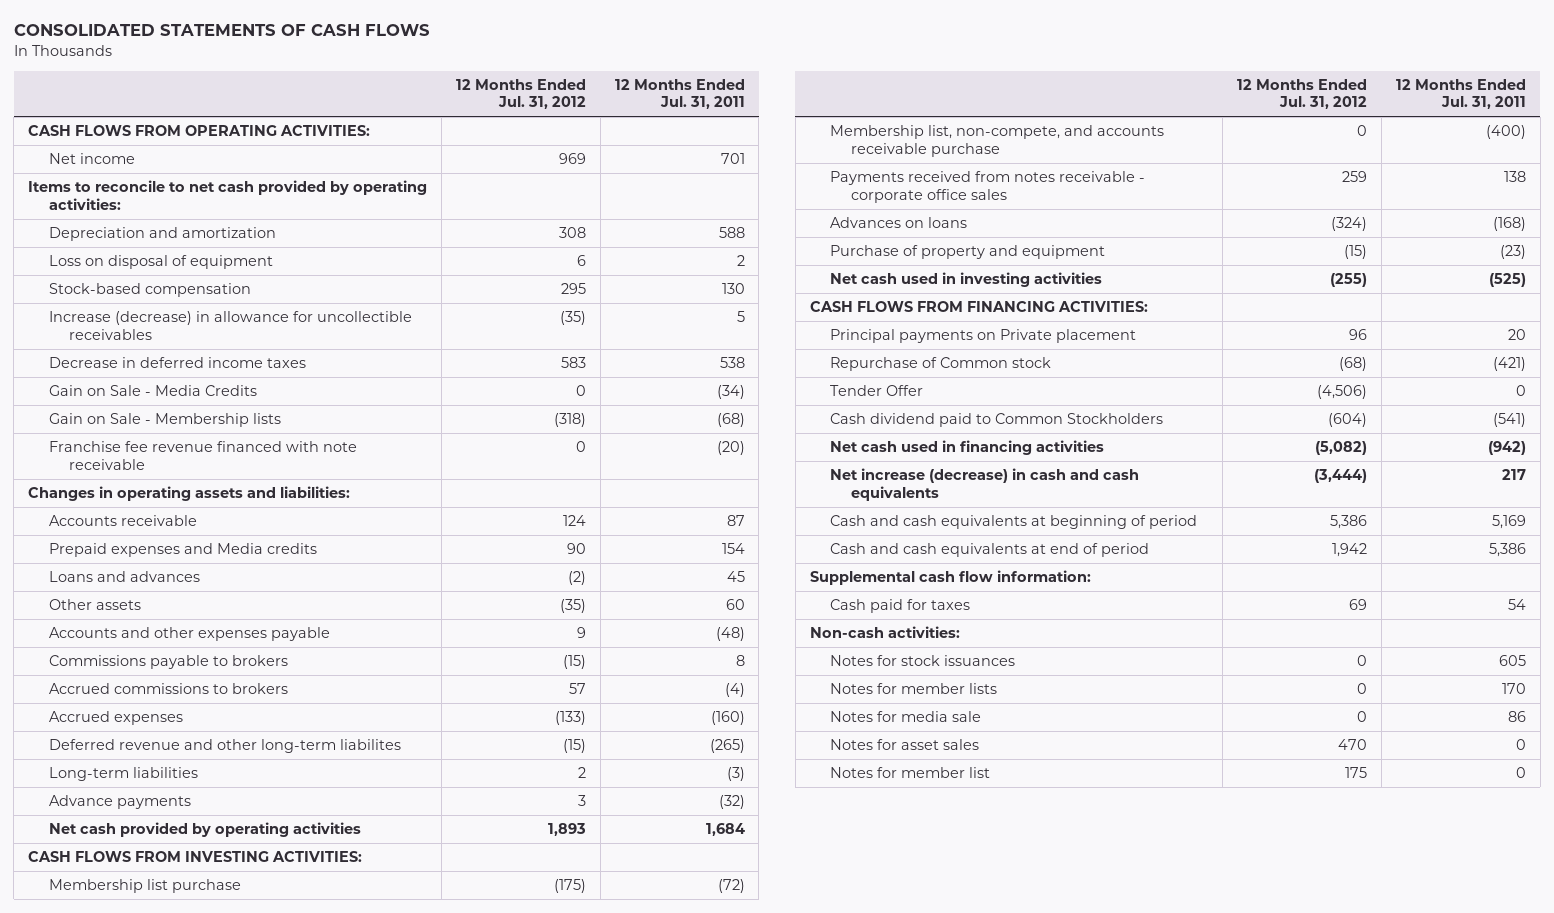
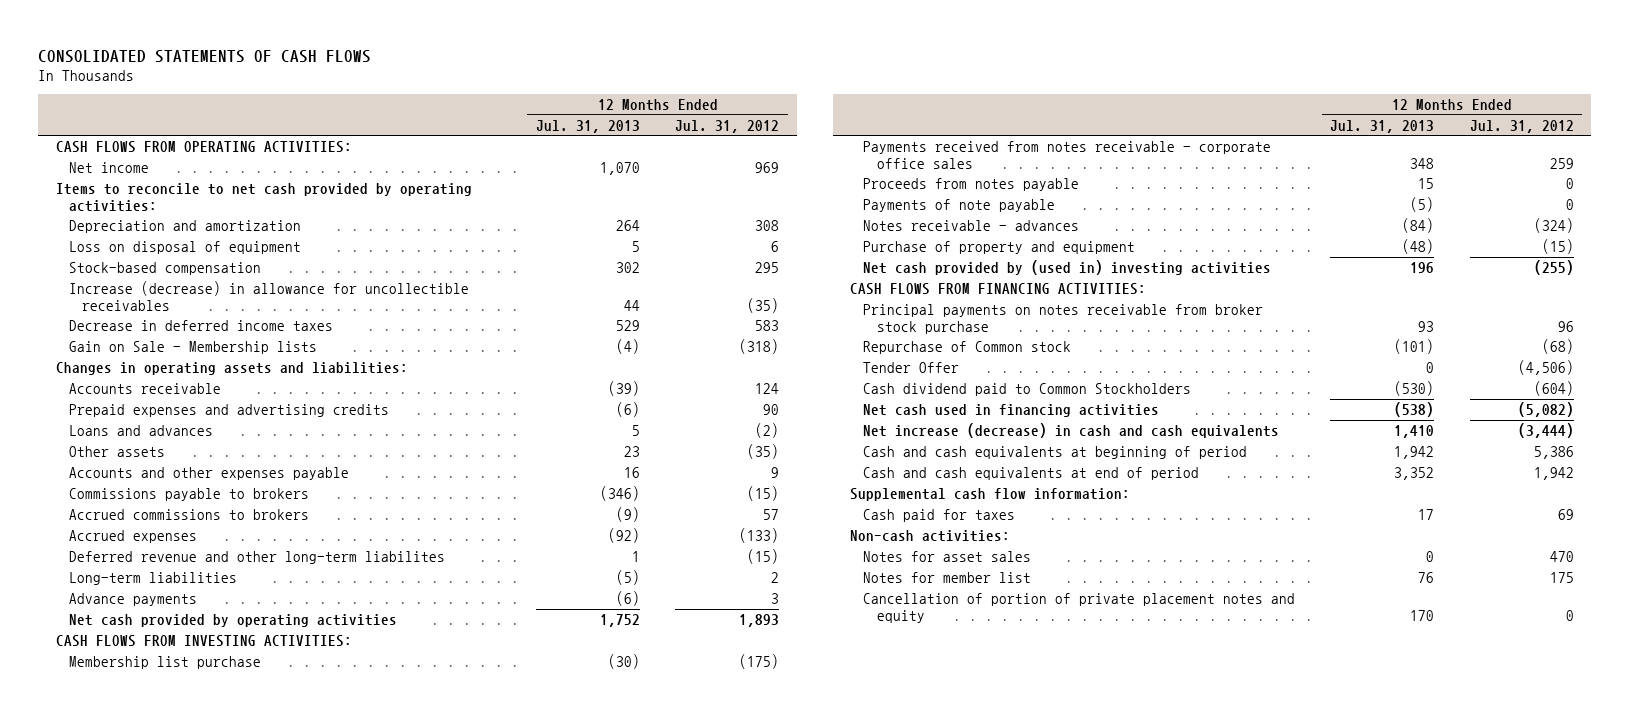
[614,78,745,110] 12 Months Ended Jul. 31, 2011 -> none
none -> [536,119,641,133] Jul. 31, 2013
[48,385,257,397] Gain on Sale - Media Credits -> none
[48,441,357,470] Franchise fee revenue financed with note receivable -> none
[48,543,317,558] Prepaid expenses and Media credits -> [69,403,390,417] Prepaid expenses and advertising credits
[830,125,1165,157] Membership list, non-compete, and accounts receivable purchase -> none
none -> [863,177,1080,191] Proceeds from notes payable
none -> [863,198,1056,212] Payments of note payable
[830,217,968,229] Advances on loans -> [863,219,1080,231] Notes receivable - advances
[830,272,1103,288] Net cash used in investing activities -> [863,259,1272,275] Net cash provided by (used in) investing activities
[830,329,1137,344] Principal payments on Private placement -> [863,303,1264,334] Principal payments on notes receivable from broker stock purchase
[830,655,1016,667] Notes for stock issuances -> none
[830,683,998,695] Notes for member lists -> none
[830,711,982,723] Notes for media sale -> none
none -> [863,592,1296,623] Cancellation of portion of private placement notes and equity

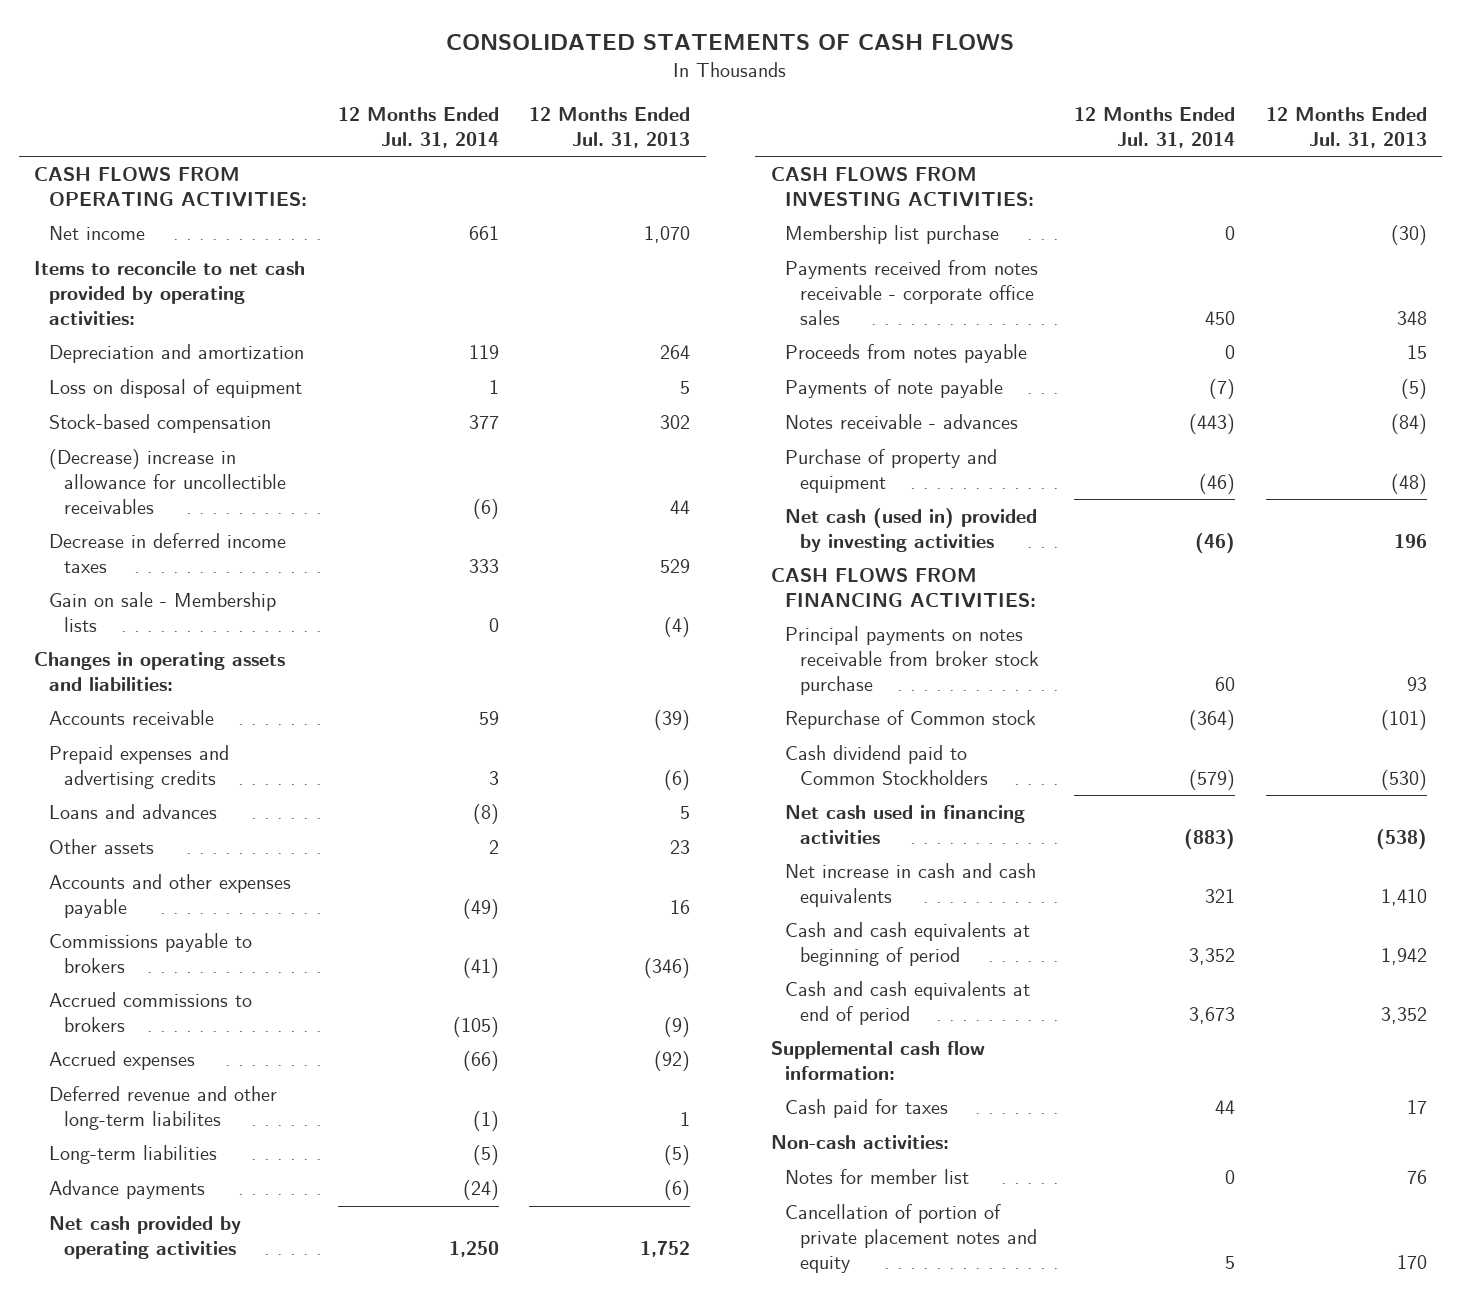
[675,119,780,133] Jul. 31, 2012 -> none
none -> [337,107,499,148] 12 Months Ended Jul. 31, 2014
[69,280,470,311] Increase (decrease) in allowance for uncollectible receivables -> [48,449,286,514] (Decrease) increase in allowance for uncollectible receivables
[69,340,318,354] Gain on Sale - Membership lists -> [48,592,276,633] Gain on sale - Membership lists
[863,259,1272,275] Net cash provided by (used in) investing activities -> [785,508,1038,553] Net cash (used in) provided by investing activities
[863,361,960,373] Tender Offer -> none
[863,422,1280,438] Net increase (decrease) in cash and cash equivalents -> [785,863,1037,908] Net increase in cash and cash equivalents
[863,550,1032,562] Notes for asset sales -> none

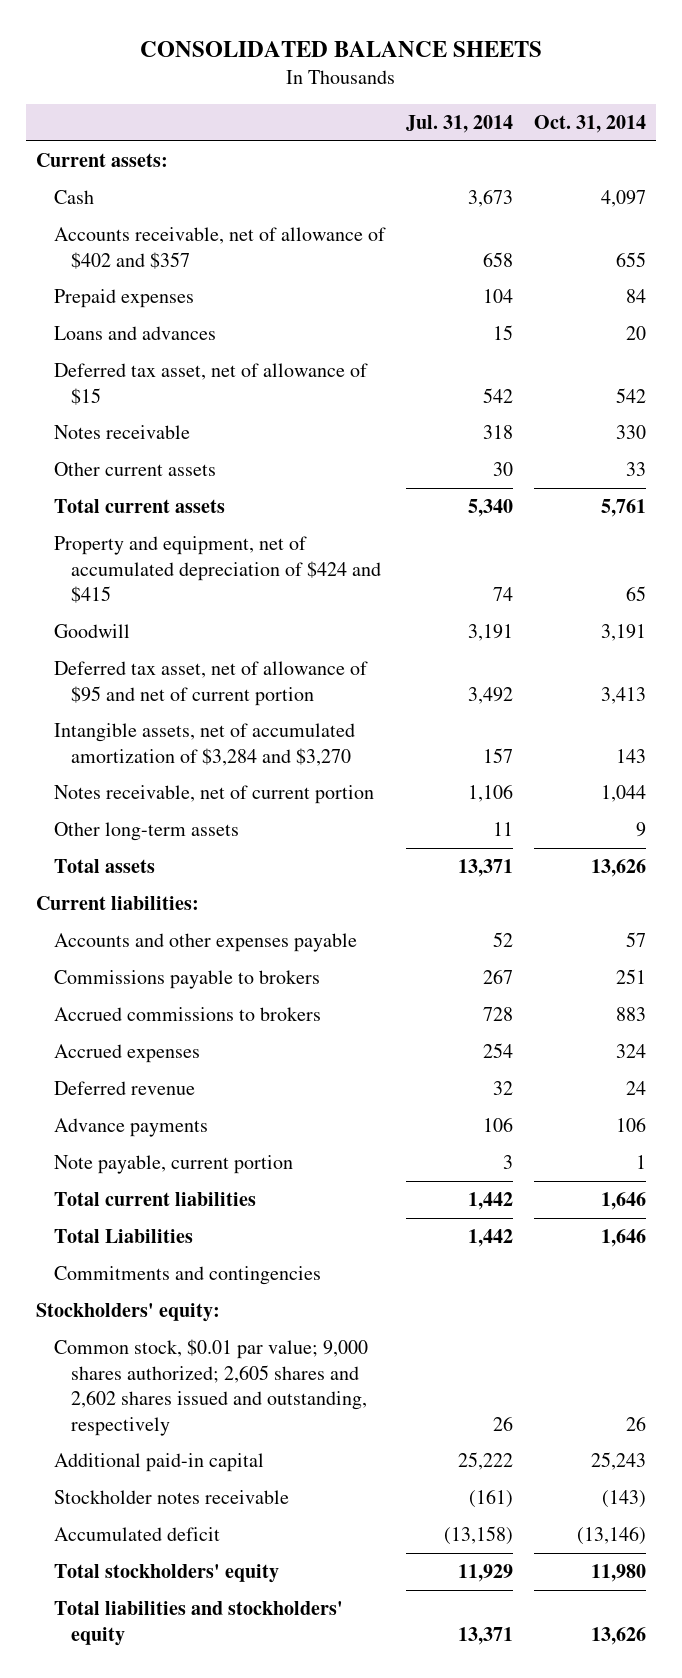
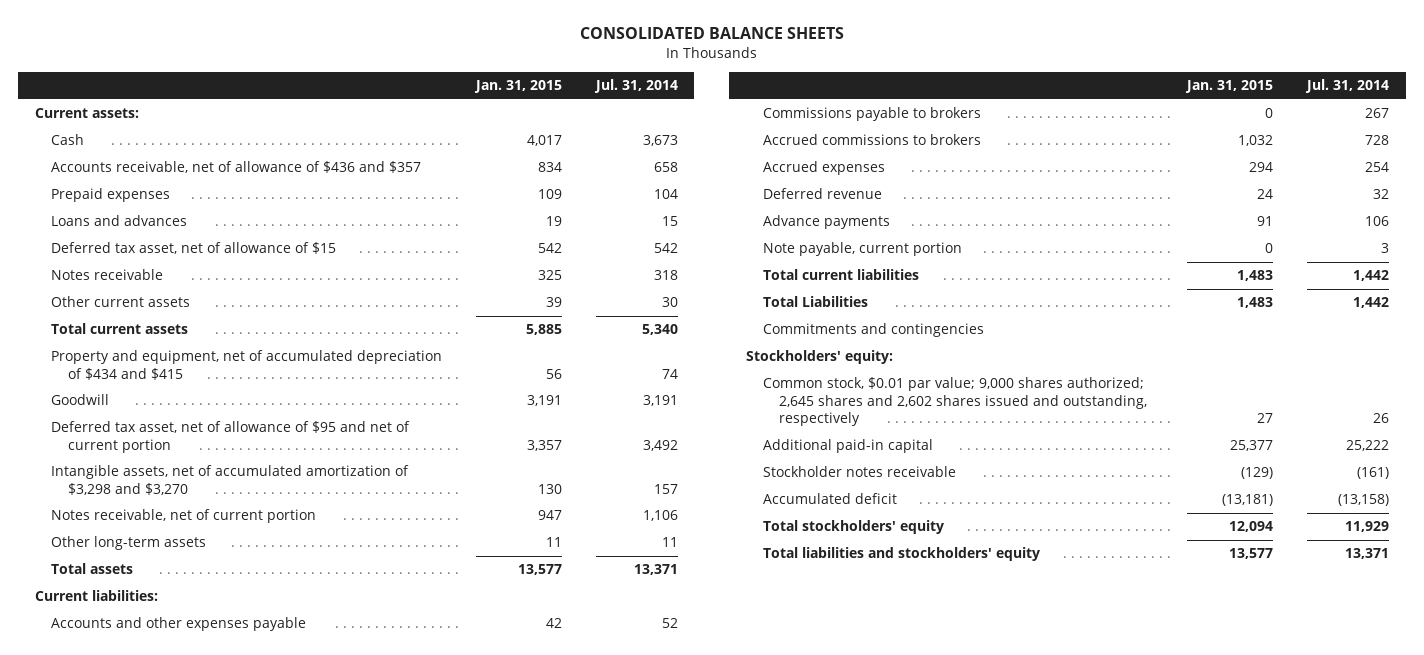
[533,115,646,134] Oct. 31, 2014 -> none
none -> [473,80,562,94] Jan. 31, 2015
[53,226,386,269] Accounts receivable, net of allowance of $402 and $357 -> [51,161,422,174] Accounts receivable, net of allowance of $436 and $357
[53,535,382,604] Property and equipment, net of accumulated depreciation of $424 and $415 -> [51,350,443,380] Property and equipment, net of accumulated depreciation of $434 and $415
[53,722,355,766] Intangible assets, net of accumulated amortization of $3,284 and $3,270 -> [51,465,410,495] Intangible assets, net of accumulated amortization of $3,298 and $3,270
[53,1338,368,1436] Common stock, $0.01 par value; 9,000 shares authorized; 2,605 shares and 2,602 shares issued and outstanding, respectively -> [762,377,1148,427] Common stock, $0.01 par value; 9,000 shares authorized; 2,645 shares and 2,602 shares issued and outstanding, respectively

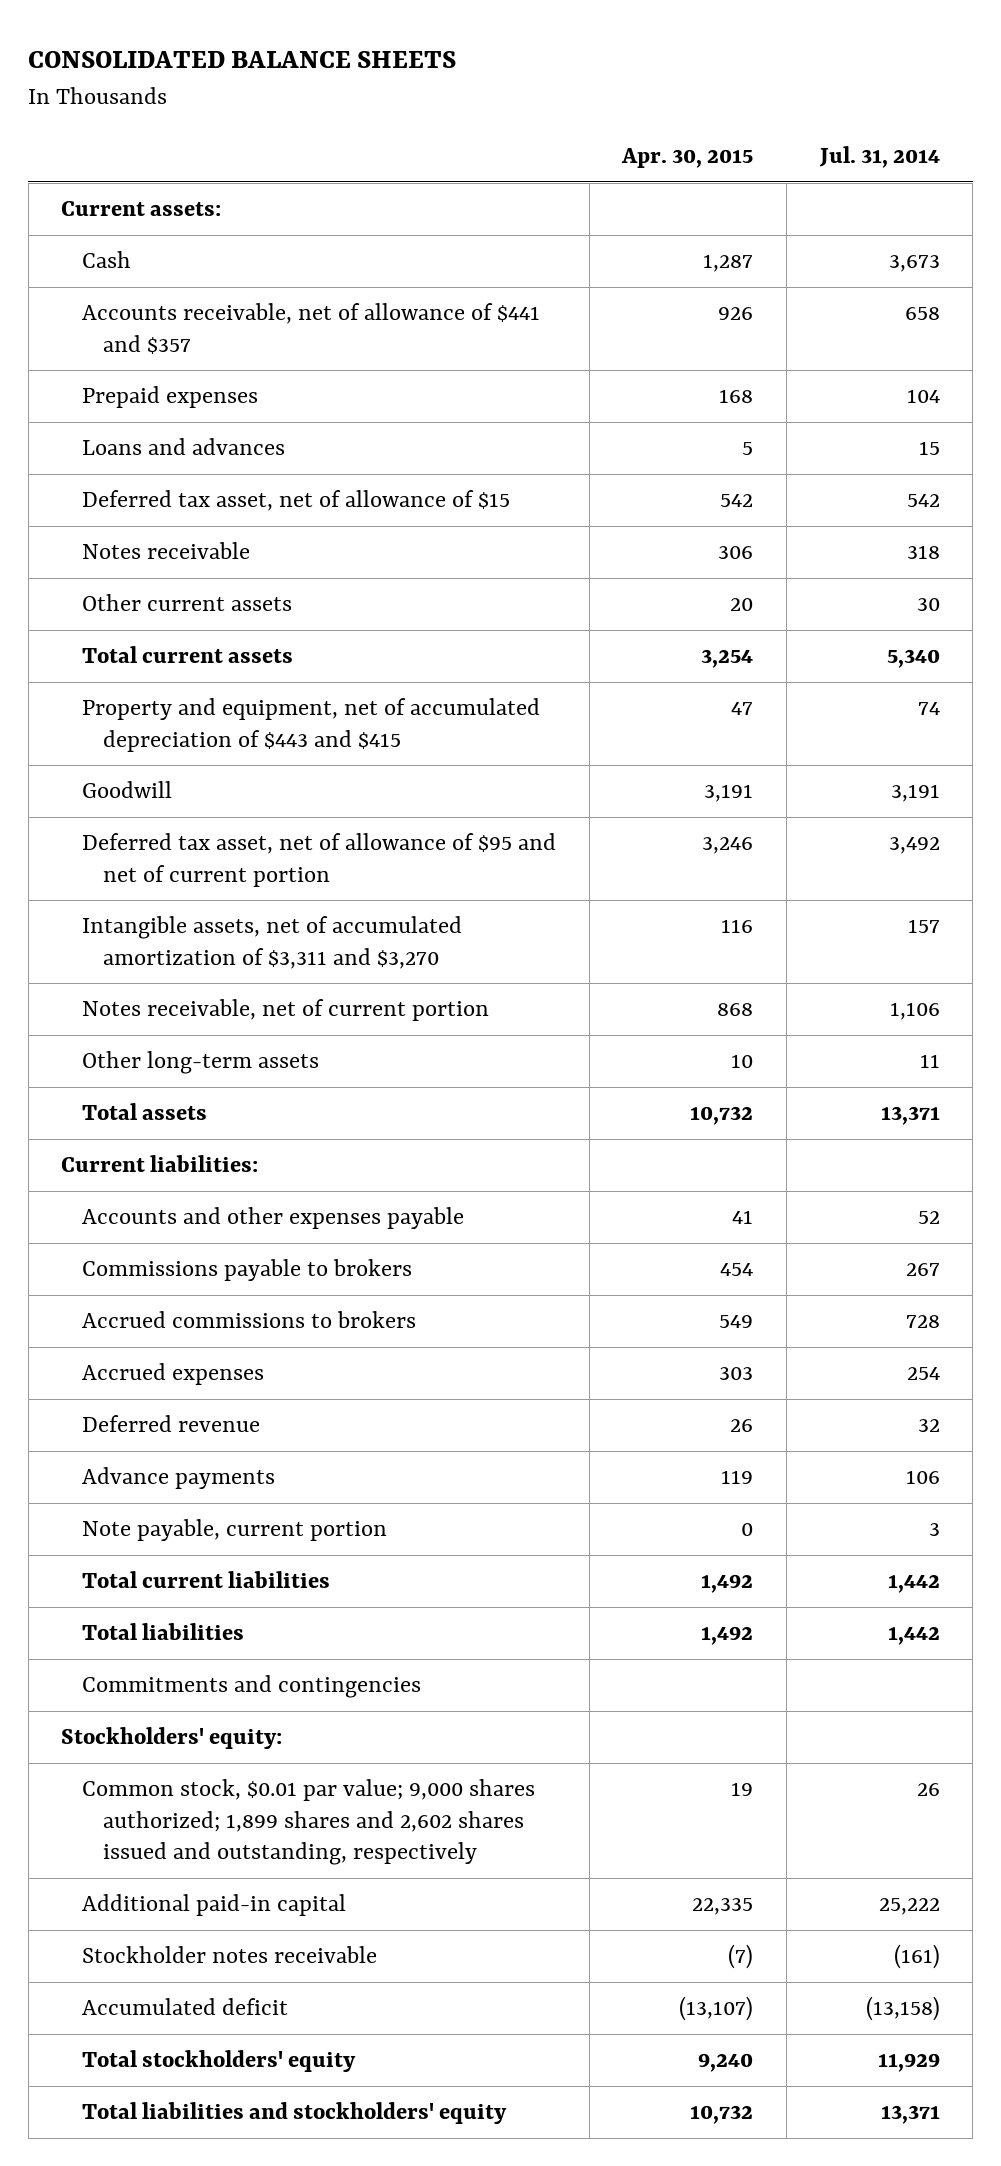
[473,80,562,94] Jan. 31, 2015 -> none
none -> [621,148,754,169] Apr. 30, 2015
[51,161,422,174] Accounts receivable, net of allowance of $436 and $357 -> [82,303,541,354] Accounts receivable, net of allowance of $441 and $357
[51,350,443,380] Property and equipment, net of accumulated depreciation of $434 and $415 -> [82,698,541,752] Property and equipment, net of accumulated depreciation of $443 and $415
[51,465,410,495] Intangible assets, net of accumulated amortization of $3,298 and $3,270 -> [82,916,463,969] Intangible assets, net of accumulated amortization of $3,311 and $3,270
[762,296,868,308] Total Liabilities -> [82,1623,245,1641] Total liabilities
[762,377,1148,427] Common stock, $0.01 par value; 9,000 shares authorized; 2,645 shares and 2,602 shares issued and outstanding, respectively -> [82,1779,536,1866] Common stock, $0.01 par value; 9,000 shares authorized; 1,899 shares and 2,602 shares issued and outstanding, respectively

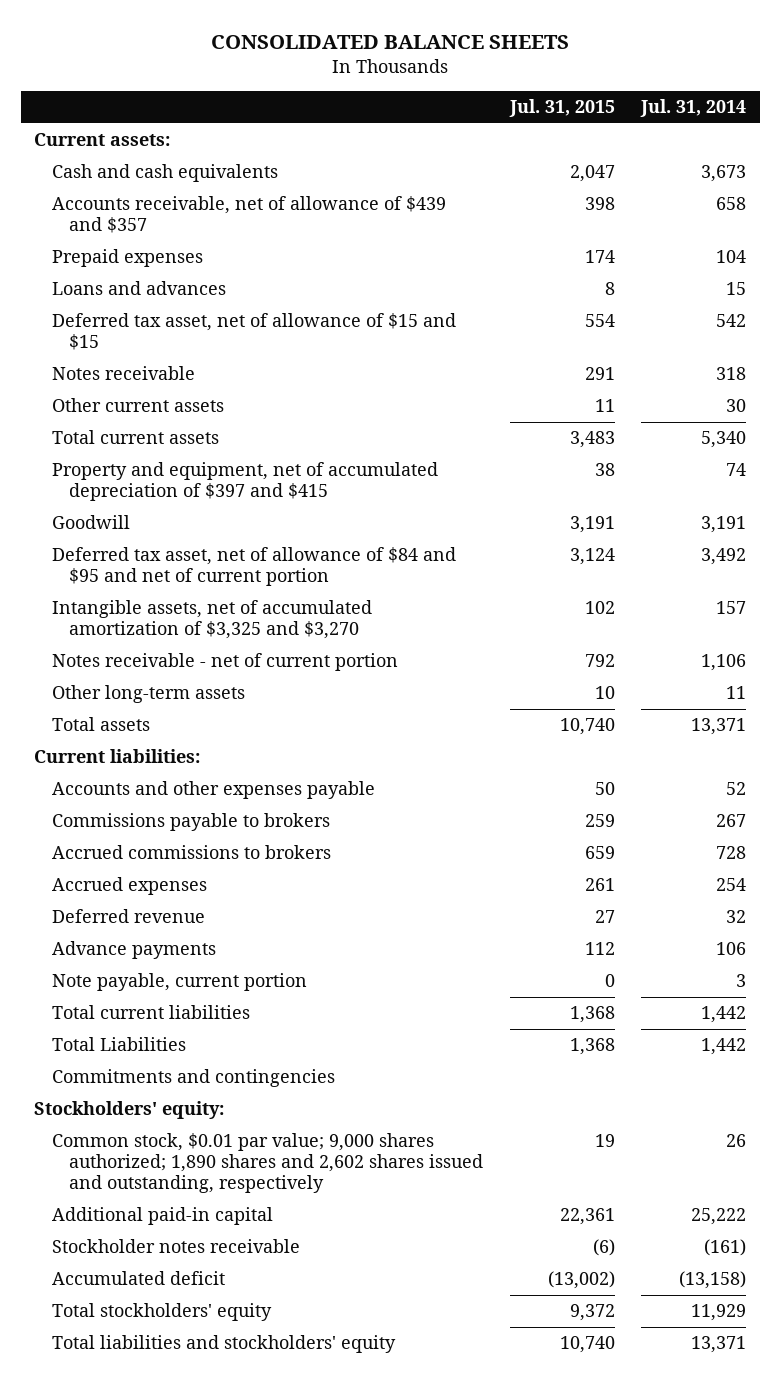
[621,148,754,169] Apr. 30, 2015 -> none
none -> [508,99,615,118] Jul. 31, 2015
[82,251,132,269] Cash -> [51,164,278,183] Cash and cash equivalents
[82,303,541,354] Accounts receivable, net of allowance of $441 and $357 -> [51,196,446,234] Accounts receivable, net of allowance of $439 and $357
[82,490,511,512] Deferred tax asset, net of allowance of $15 -> [51,313,456,351] Deferred tax asset, net of allowance of $15 and $15
[82,698,541,752] Property and equipment, net of accumulated depreciation of $443 and $415 -> [51,462,438,502] Property and equipment, net of accumulated depreciation of $397 and $415
[82,833,557,887] Deferred tax asset, net of allowance of $95 and net of current portion -> [51,547,456,587] Deferred tax asset, net of allowance of $84 and $95 and net of current portion
[82,916,463,969] Intangible assets, net of accumulated amortization of $3,311 and $3,270 -> [51,600,372,640] Intangible assets, net of accumulated amortization of $3,325 and $3,270
[82,999,490,1022] Notes receivable, net of current portion -> [51,653,398,672] Notes receivable - net of current portion
[82,1623,245,1641] Total liabilities -> [51,1037,186,1052] Total Liabilities
[82,1779,536,1866] Common stock, $0.01 par value; 9,000 shares authorized; 1,899 shares and 2,602 shares issued and outstanding, respectively -> [51,1133,484,1194] Common stock, $0.01 par value; 9,000 shares authorized; 1,890 shares and 2,602 shares issued and outstanding, respectively

